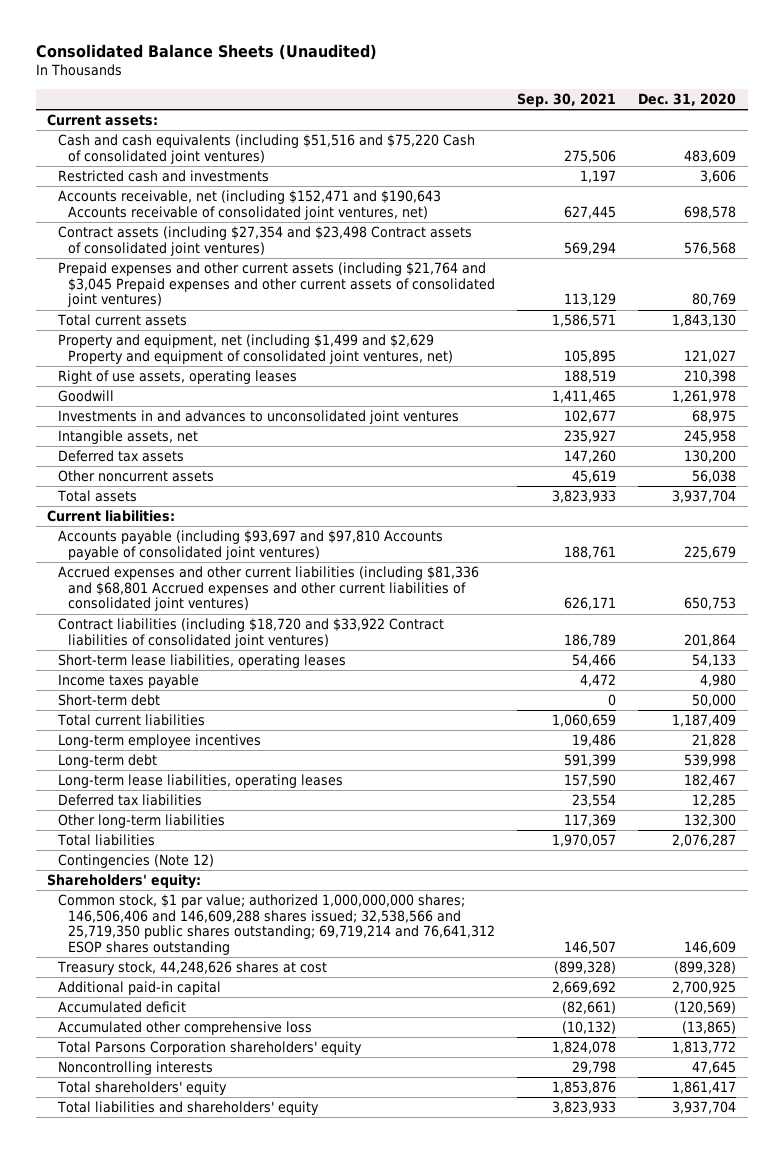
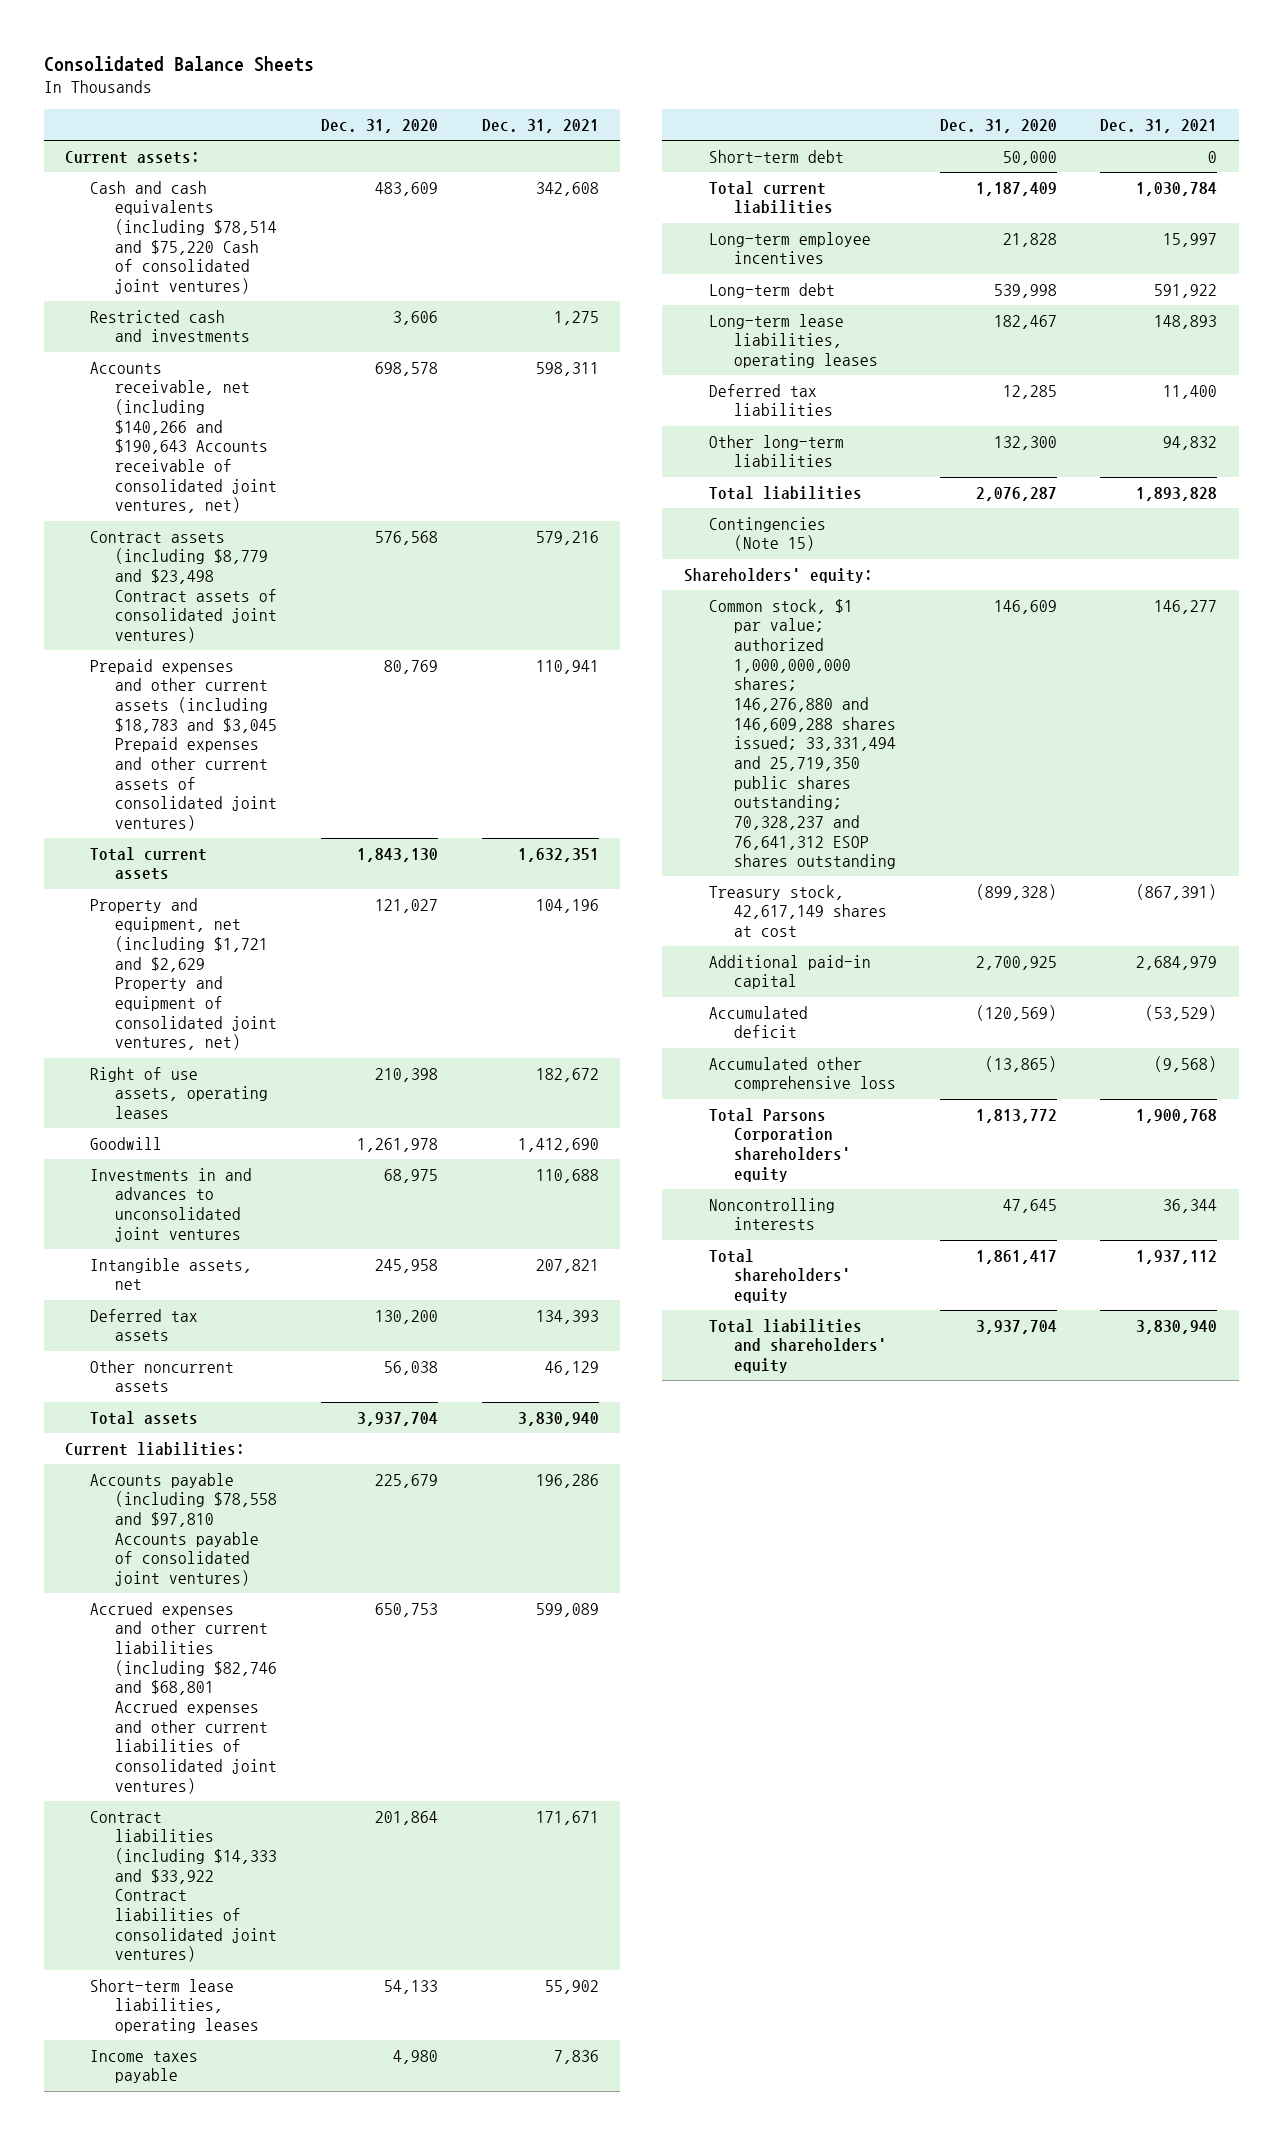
[36,43,378,60] Consolidated Balance Sheets (Unaudited) -> [43,55,314,72] Consolidated Balance Sheets
[517,92,617,107] Sep. 30, 2021 -> none
none -> [481,118,599,133] Dec. 31, 2021
[57,134,475,164] Cash and cash equivalents (including $51,516 and $75,220 Cash of consolidated joint ventures) -> [90,180,278,295] Cash and cash equivalents (including $78,514 and $75,220 Cash of consolidated joint ventures)
[57,190,441,220] Accounts receivable, net (including $152,471 and $190,643 Accounts receivable of consolidated joint ventures, net) -> [90,361,278,514] Accounts receivable, net (including $140,266 and $190,643 Accounts receivable of consolidated joint ventures, net)
[57,226,472,256] Contract assets (including $27,354 and $23,498 Contract assets of consolidated joint ventures) -> [90,530,278,644] Contract assets (including $8,779 and $23,498 Contract assets of consolidated joint ventures)
[57,262,496,308] Prepaid expenses and other current assets (including $21,764 and $3,045 Prepaid expenses and other current assets of consolidated joint ventures) -> [90,658,278,832] Prepaid expenses and other current assets (including $18,783 and $3,045 Prepaid expenses and other current assets of consolidated joint ventures)
[57,334,454,364] Property and equipment, net (including $1,499 and $2,629 Property and equipment of consolidated joint ventures, net) -> [90,897,278,1051] Property and equipment, net (including $1,721 and $2,629 Property and equipment of consolidated joint ventures, net)
[57,530,443,560] Accounts payable (including $93,697 and $97,810 Accounts payable of consolidated joint ventures) -> [90,1472,278,1587] Accounts payable (including $78,558 and $97,810 Accounts payable of consolidated joint ventures)
[57,566,479,612] Accrued expenses and other current liabilities (including $81,336 and $68,801 Accrued expenses and other current liabilities of consolidated joint ventures) -> [90,1601,278,1794] Accrued expenses and other current liabilities (including $82,746 and $68,801 Accrued expenses and other current liabilities of consolidated joint ventures)
[57,618,444,648] Contract liabilities (including $18,720 and $33,922 Contract liabilities of consolidated joint ventures) -> [90,1810,278,1963] Contract liabilities (including $14,333 and $33,922 Contract liabilities of consolidated joint ventures)
[57,854,214,869] Contingencies (Note 12) -> [709,516,827,552] Contingencies (Note 15)
[57,894,496,956] Common stock, $1 par value; authorized 1,000,000,000 shares; 146,506,406 and 146,609,288 shares issued; 32,538,566 and 25,719,350 public shares outstanding; 69,719,214 and 76,641,312 ESOP shares outstanding -> [709,598,897,870] Common stock, $1 par value; authorized 1,000,000,000 shares; 146,276,880 and 146,609,288 shares issued; 33,331,494 and 25,719,350 public shares outstanding; 70,328,237 and 76,641,312 ESOP shares outstanding
[56,961,327,976] Treasury stock, 44,248,626 shares at cost -> [709,884,888,938] Treasury stock, 42,617,149 shares at cost

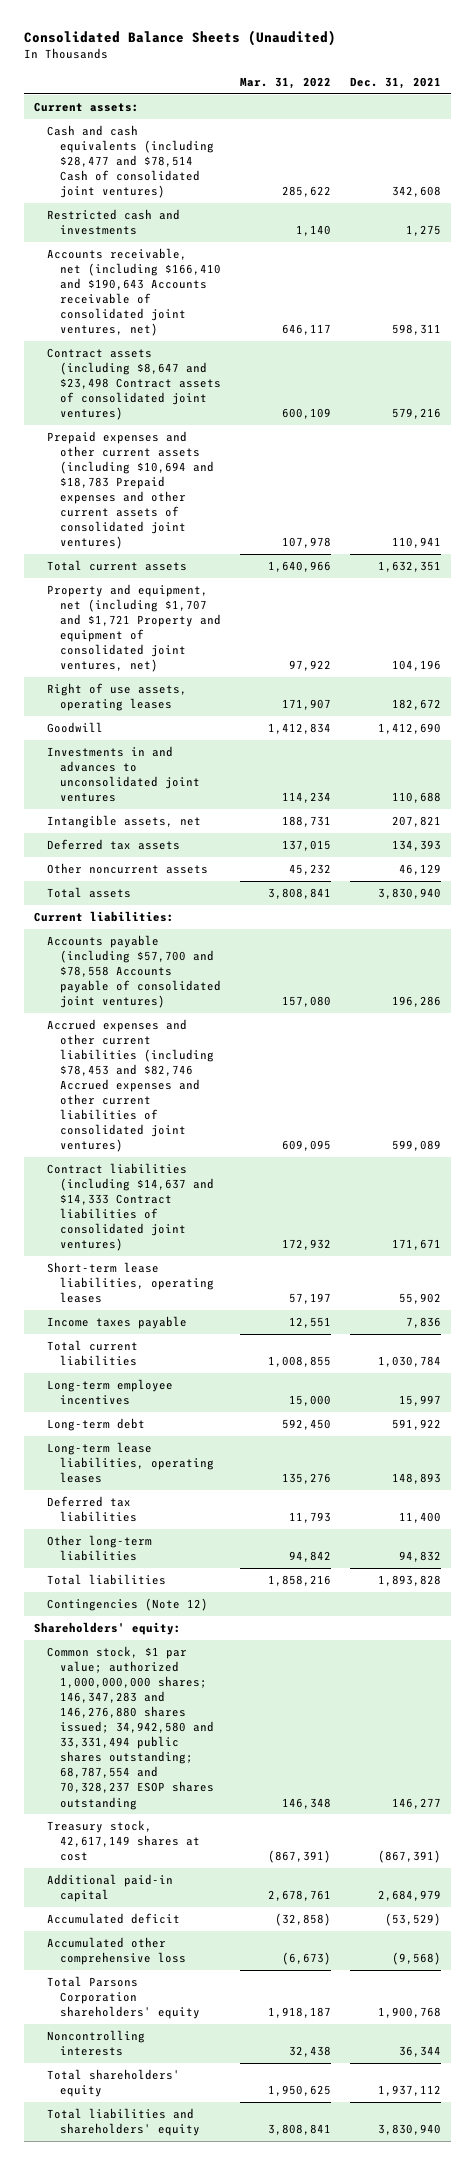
[43,55,314,72] Consolidated Balance Sheets -> [24,30,337,47] Consolidated Balance Sheets (Unaudited)
[320,118,438,133] Dec. 31, 2020 -> none
none -> [239,76,331,89] Mar. 31, 2022
[90,180,278,295] Cash and cash equivalents (including $78,514 and $75,220 Cash of consolidated joint ventures) -> [46,125,214,199] Cash and cash equivalents (including $28,477 and $78,514 Cash of consolidated joint ventures)
[90,361,278,514] Accounts receivable, net (including $140,266 and $190,643 Accounts receivable of consolidated joint ventures, net) -> [46,248,221,337] Accounts receivable, net (including $166,410 and $190,643 Accounts receivable of consolidated joint ventures, net)
[90,530,278,644] Contract assets (including $8,779 and $23,498 Contract assets of consolidated joint ventures) -> [46,348,221,421] Contract assets (including $8,647 and $23,498 Contract assets of consolidated joint ventures)
[90,658,278,832] Prepaid expenses and other current assets (including $18,783 and $3,045 Prepaid expenses and other current assets of consolidated joint ventures) -> [46,431,214,550] Prepaid expenses and other current assets (including $10,694 and $18,783 Prepaid expenses and other current assets of consolidated joint ventures)
[90,897,278,1051] Property and equipment, net (including $1,721 and $2,629 Property and equipment of consolidated joint ventures, net) -> [46,584,221,673] Property and equipment, net (including $1,707 and $1,721 Property and equipment of consolidated joint ventures, net)
[90,1472,278,1587] Accounts payable (including $78,558 and $97,810 Accounts payable of consolidated joint ventures) -> [46,935,221,1009] Accounts payable (including $57,700 and $78,558 Accounts payable of consolidated joint ventures)
[90,1601,278,1794] Accrued expenses and other current liabilities (including $82,746 and $68,801 Accrued expenses and other current liabilities of consolidated joint ventures) -> [46,1019,214,1153] Accrued expenses and other current liabilities (including $78,453 and $82,746 Accrued expenses and other current liabilities of consolidated joint ventures)
[90,1810,278,1963] Contract liabilities (including $14,333 and $33,922 Contract liabilities of consolidated joint ventures) -> [46,1163,214,1252] Contract liabilities (including $14,637 and $14,333 Contract liabilities of consolidated joint ventures)
[709,149,845,163] Short-term debt -> none
[709,516,827,552] Contingencies (Note 15) -> [46,1598,208,1612] Contingencies (Note 12)
[709,598,897,870] Common stock, $1 par value; authorized 1,000,000,000 shares; 146,276,880 and 146,609,288 shares issued; 33,331,494 and 25,719,350 public shares outstanding; 70,328,237 and 76,641,312 ESOP shares outstanding -> [46,1646,214,1810] Common stock, $1 par value; authorized 1,000,000,000 shares; 146,347,283 and 146,276,880 shares issued; 34,942,580 and 33,331,494 public shares outstanding; 68,787,554 and 70,328,237 ESOP shares outstanding

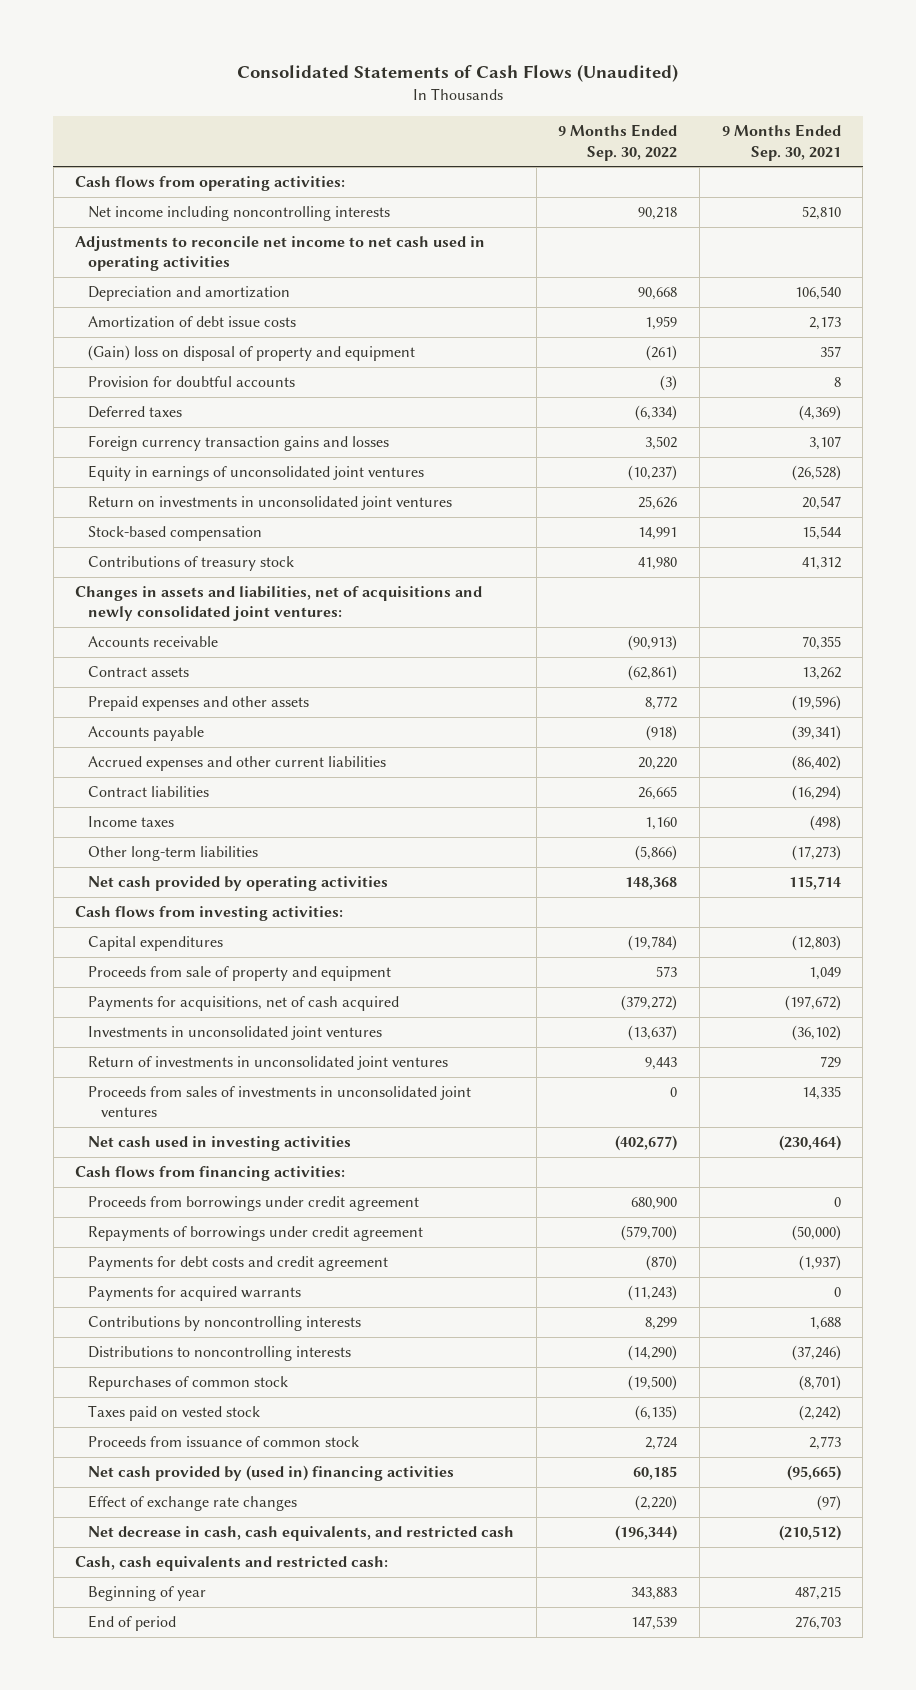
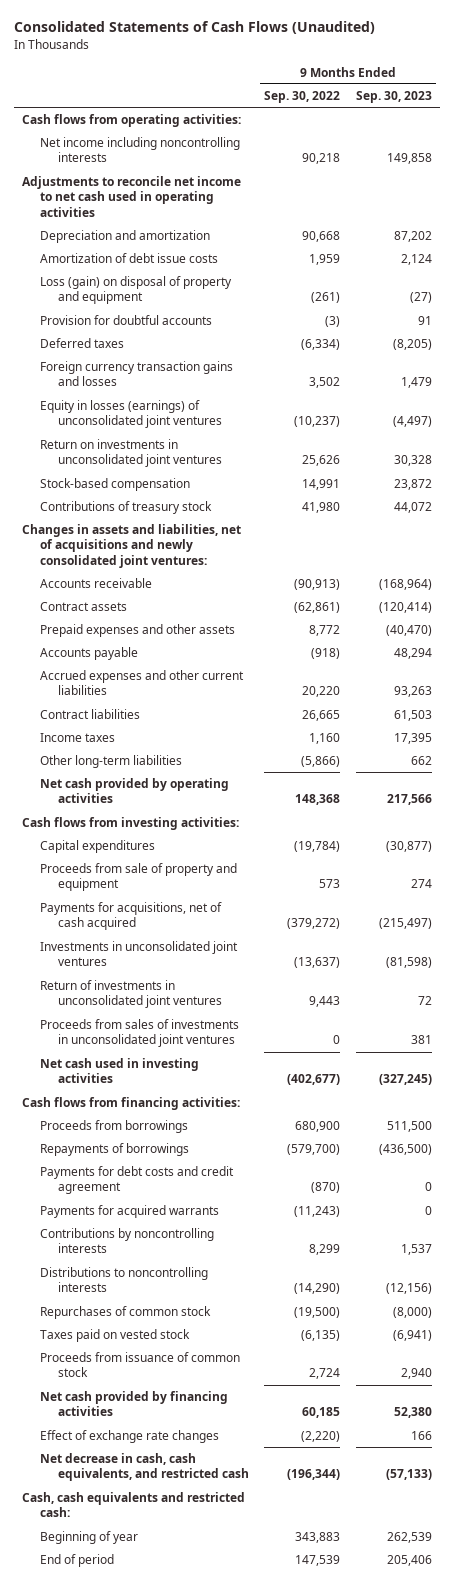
[721,124,841,161] 9 Months Ended Sep. 30, 2021 -> none
none -> [355,90,432,103] Sep. 30, 2023
[88,345,416,362] (Gain) loss on disposal of property and equipment -> [39,275,232,305] Loss (gain) on disposal of property and equipment
[88,465,425,482] Equity in earnings of unconsolidated joint ventures -> [39,399,222,429] Equity in losses (earnings) of unconsolidated joint ventures
[88,1196,420,1212] Proceeds from borrowings under credit agreement -> [39,1119,188,1133] Proceeds from borrowings
[88,1226,424,1242] Repayments of borrowings under credit agreement -> [39,1142,189,1156] Repayments of borrowings
[88,1465,455,1482] Net cash provided by (used in) financing activities -> [39,1390,228,1417] Net cash provided by financing activities

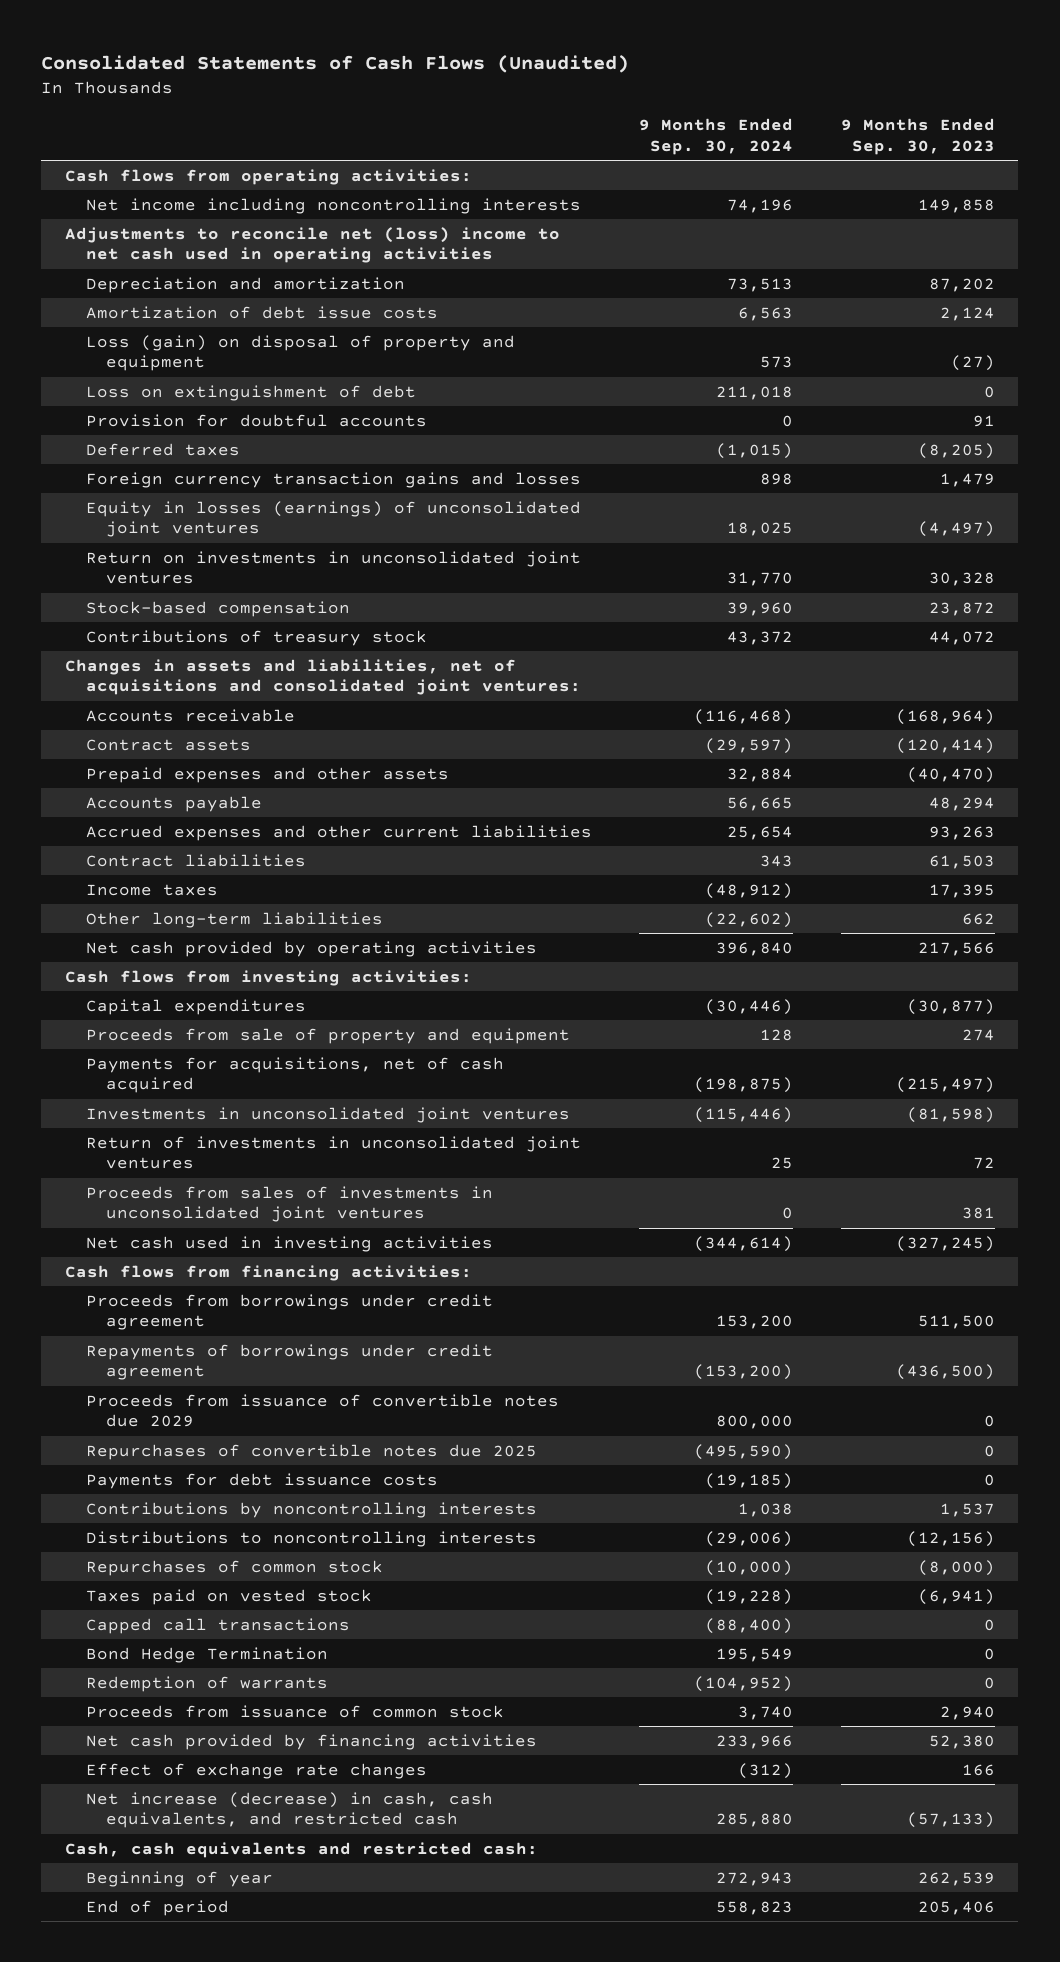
[264,90,341,103] Sep. 30, 2022 -> none
none -> [639,118,794,155] 9 Months Ended Sep. 30, 2024
[21,175,241,217] Adjustments to reconcile net income to net cash used in operating activities -> [65,226,561,264] Adjustments to reconcile net (loss) income to net cash used in operating activities
none -> [85,384,416,401] Loss on extinguishment of debt
[21,523,241,568] Changes in assets and liabilities, net of acquisitions and newly consolidated joint ventures: -> [65,658,581,696] Changes in assets and liabilities, net of acquisitions and consolidated joint ventures:
[39,1204,219,1218] Payments for acquired warrants -> none
[39,1119,188,1133] Proceeds from borrowings -> [85,1293,493,1331] Proceeds from borrowings under credit agreement
[39,1142,189,1156] Repayments of borrowings -> [85,1343,493,1381] Repayments of borrowings under credit agreement
none -> [85,1393,559,1428] Proceeds from issuance of convertible notes due 2029
none -> [85,1443,537,1460] Repurchases of convertible notes due 2025
[39,1165,234,1195] Payments for debt costs and credit agreement -> [85,1472,438,1489] Payments for debt issuance costs
none -> [85,1617,350,1634] Capped call transactions
none -> [85,1646,328,1663] Bond Hedge Termination
none -> [85,1675,328,1692] Redemption of warrants
[39,1452,249,1482] Net decrease in cash, cash equivalents, and restricted cash -> [85,1791,493,1829] Net increase (decrease) in cash, cash equivalents, and restricted cash

